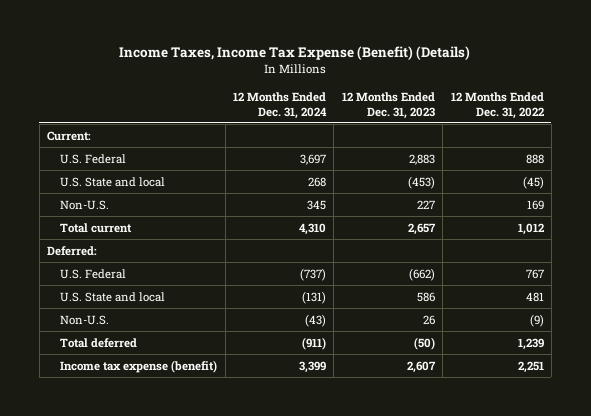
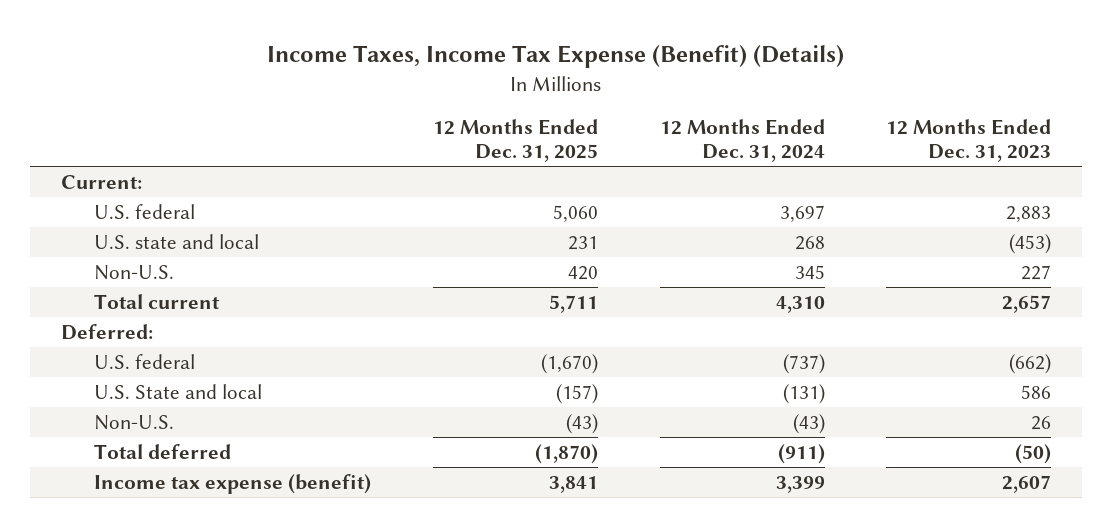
[450,91,544,119] 12 Months Ended Dec. 31, 2022 -> none
none -> [432,118,598,162] 12 Months Ended Dec. 31, 2025
[60,153,127,164] U.S. Federal -> [94,203,196,219] U.S. federal
[60,176,166,187] U.S. State and local -> [94,233,260,249] U.S. state and local
[60,268,127,279] U.S. Federal -> [94,353,196,369] U.S. federal

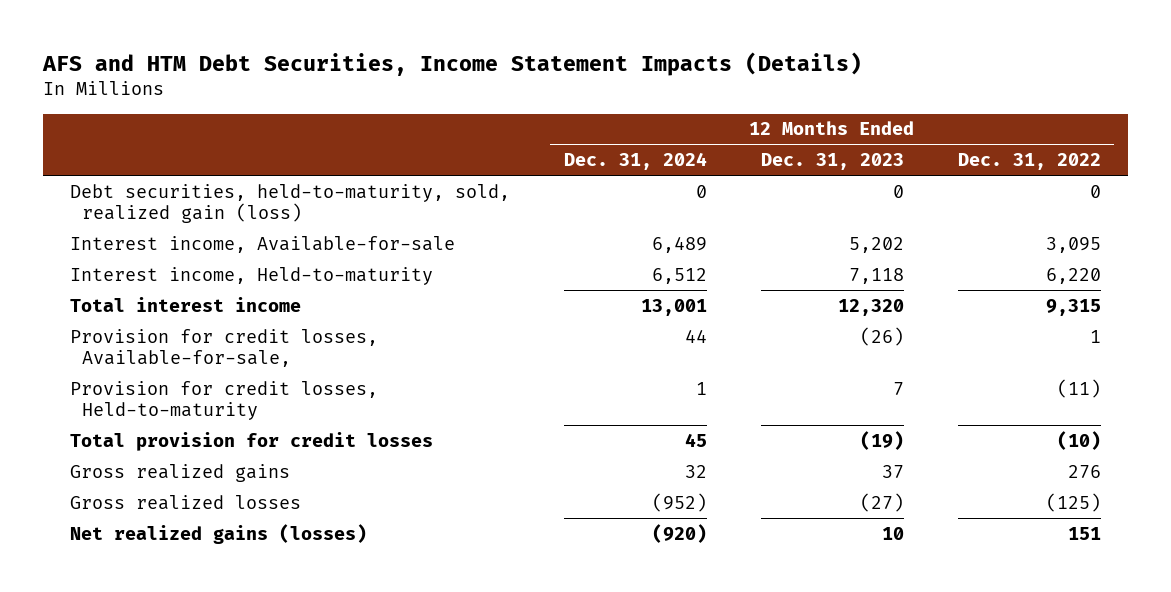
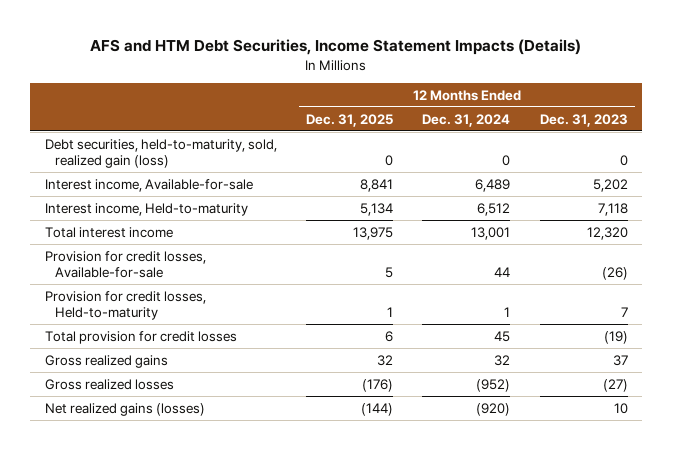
[957,153,1101,171] Dec. 31, 2022 -> none
none -> [306,113,394,127] Dec. 31, 2025
[69,328,378,368] Provision for credit losses, Available-for-sale, -> [44,250,206,278] Provision for credit losses, Available-for-sale

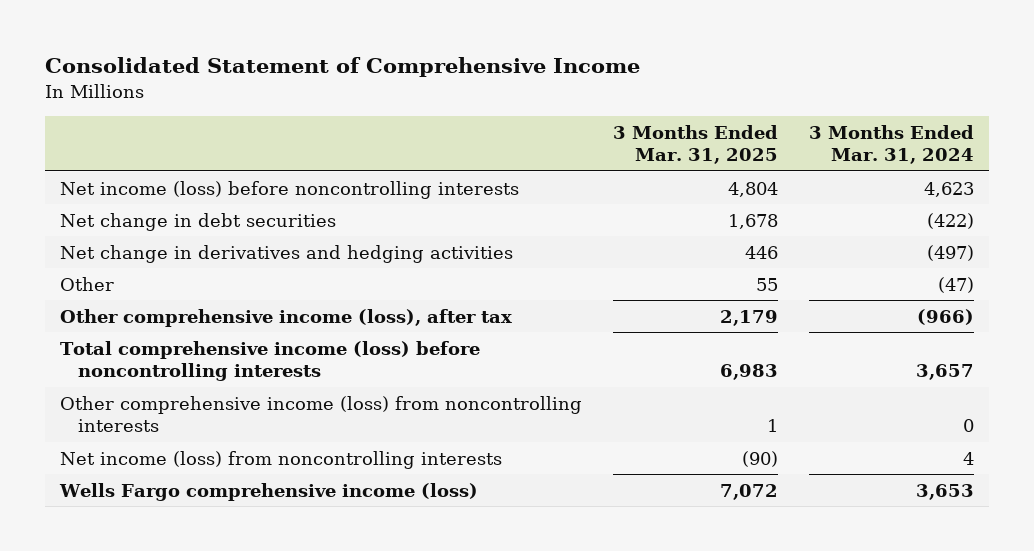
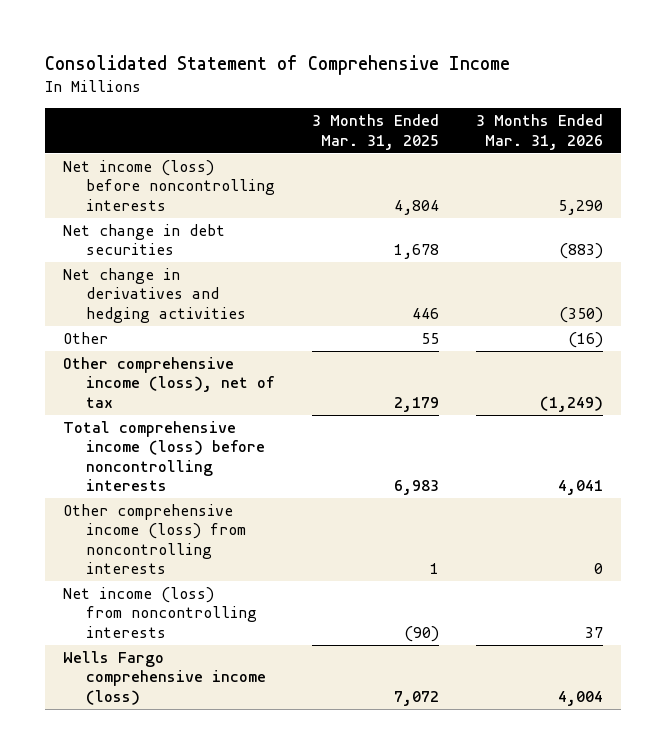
[808,124,974,165] 3 Months Ended Mar. 31, 2024 -> none
none -> [475,114,603,150] 3 Months Ended Mar. 31, 2026
[60,308,513,327] Other comprehensive income (loss), after tax -> [63,357,276,408] Other comprehensive income (loss), net of tax

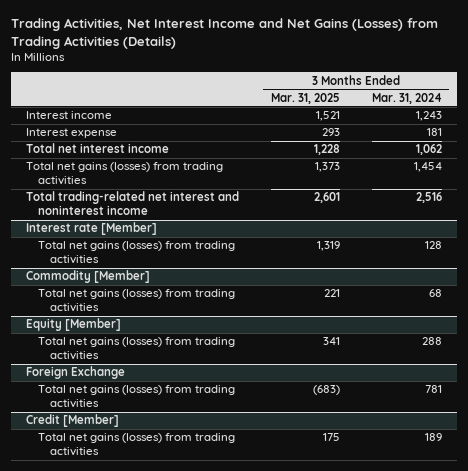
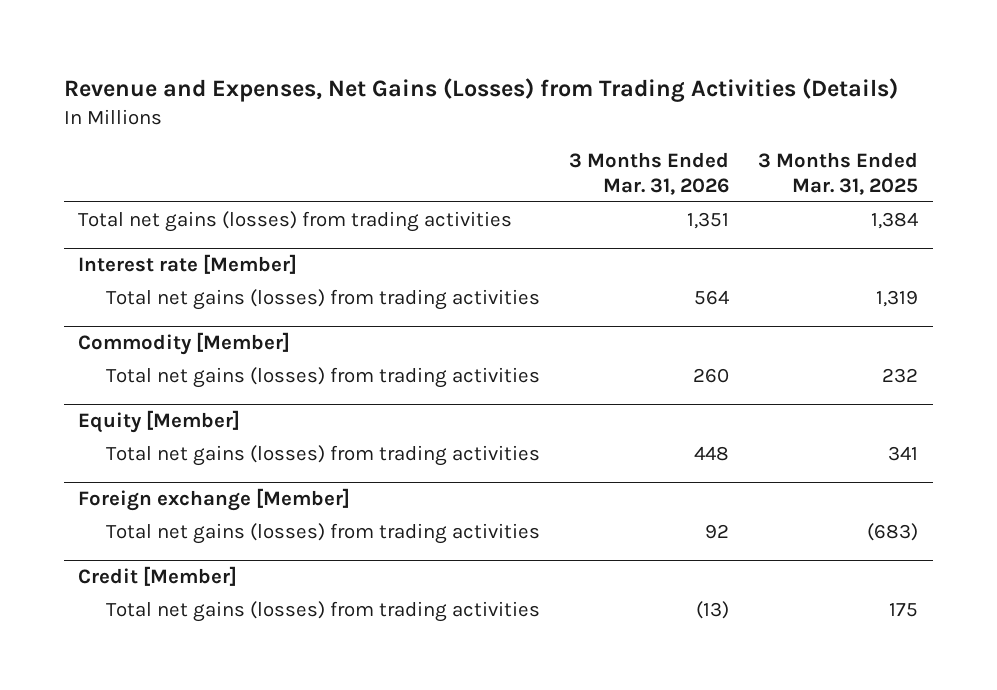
[10,18,438,49] Trading Activities, Net Interest Income and Net Gains (Losses) from Trading Activities (Details) -> [63,77,898,102] Revenue and Expenses, Net Gains (Losses) from Trading Activities (Details)
[371,92,442,104] Mar. 31, 2024 -> none
none -> [569,151,730,196] 3 Months Ended Mar. 31, 2026
[26,111,113,120] Interest income -> none
[26,128,118,139] Interest expense -> none
[26,143,170,154] Total net interest income -> none
[26,191,240,216] Total trading-related net interest and noninterest income -> none
[315,162,341,173] 1,373 -> [871,211,919,229] 1,384
[324,289,341,298] 221 -> [882,367,919,383] 232
[26,366,126,380] Foreign Exchange -> [78,488,351,512] Foreign exchange [Member]

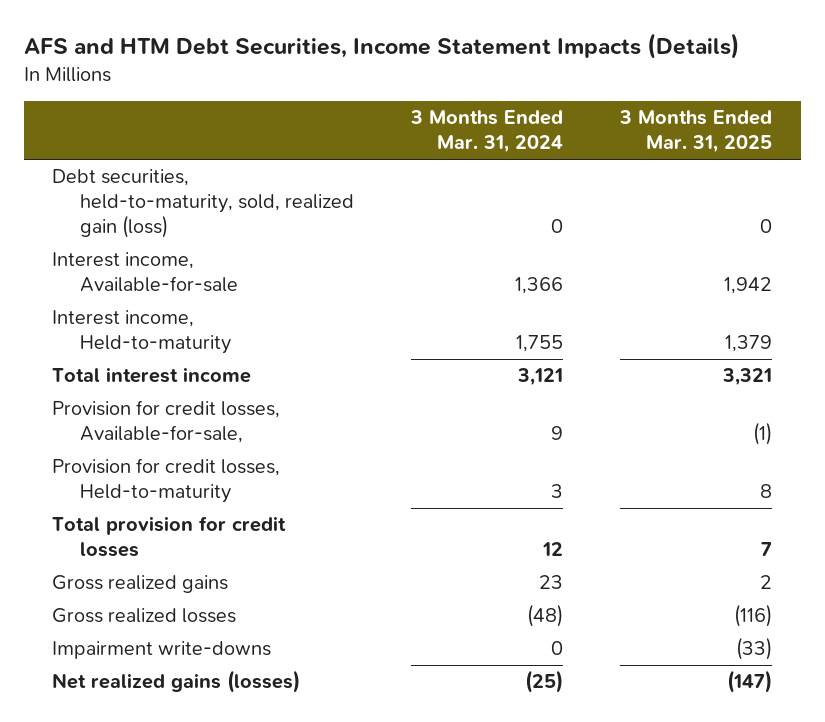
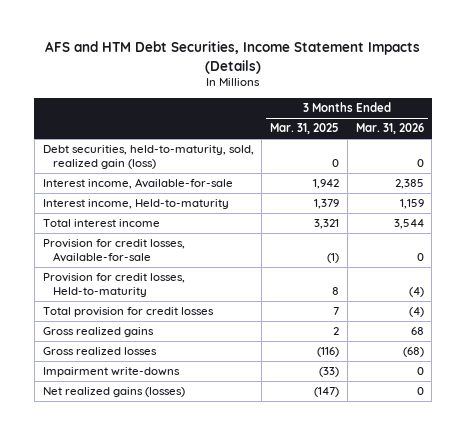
[410,110,564,154] 3 Months Ended Mar. 31, 2024 -> none
none -> [355,123,424,135] Mar. 31, 2026
[52,400,281,444] Provision for credit losses, Available-for-sale, -> [42,239,185,263] Provision for credit losses, Available-for-sale

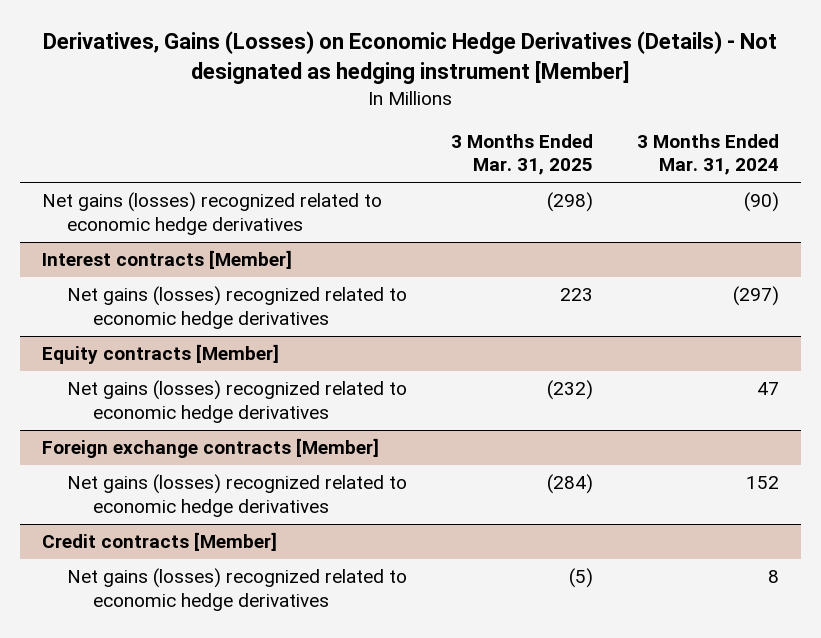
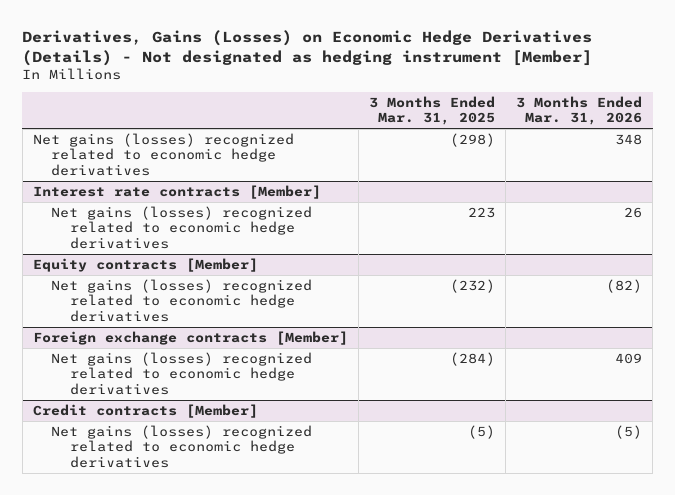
[636,133,779,176] 3 Months Ended Mar. 31, 2024 -> none
none -> [516,95,643,126] 3 Months Ended Mar. 31, 2026
[41,250,292,270] Interest contracts [Member] -> [32,185,321,200] Interest rate contracts [Member]

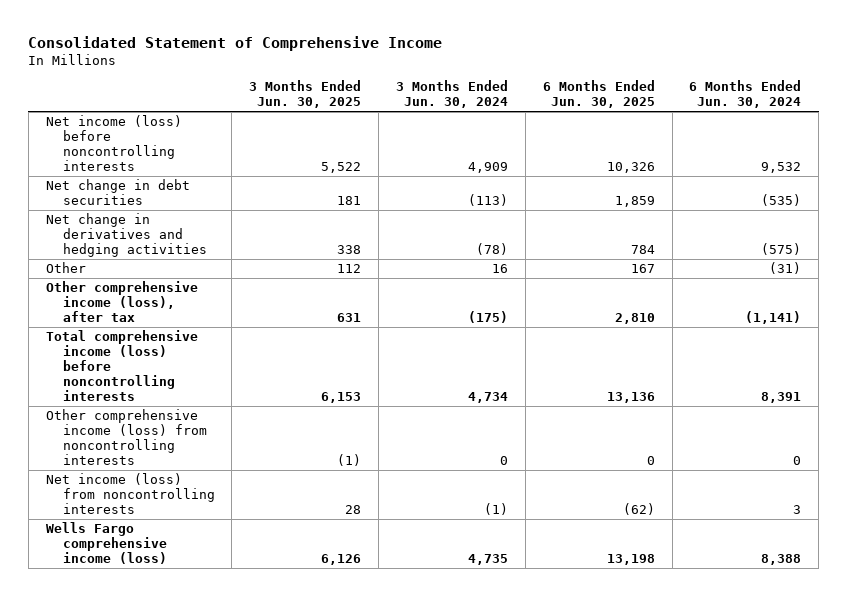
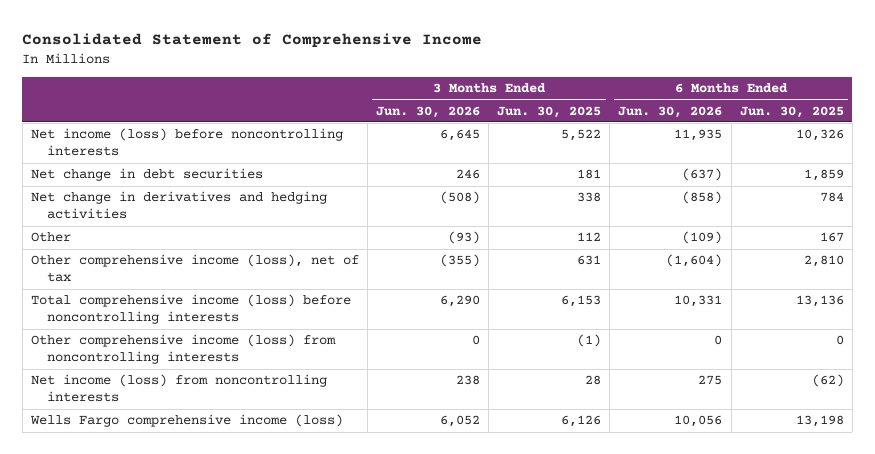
[395,80,508,109] 3 Months Ended Jun. 30, 2024 -> none
[689,80,802,109] 6 Months Ended Jun. 30, 2024 -> none
none -> [376,105,481,118] Jun. 30, 2026
none -> [618,105,723,118] Jun. 30, 2026
[45,281,198,323] Other comprehensive income (loss), after tax -> [30,254,359,283] Other comprehensive income (loss), net of tax

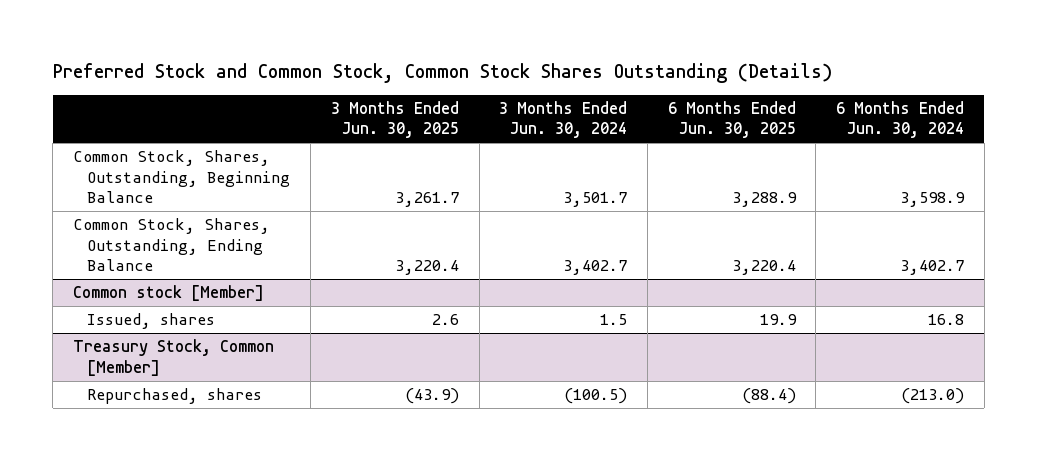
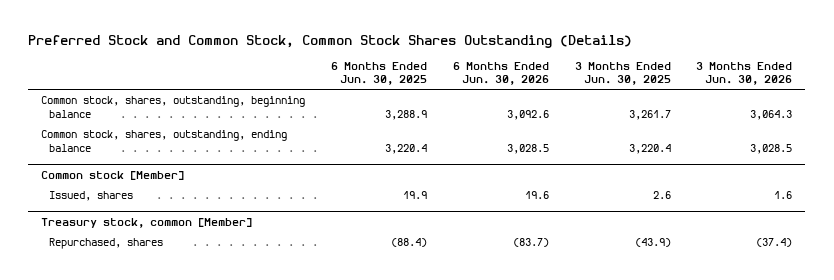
[499,100,628,139] 3 Months Ended Jun. 30, 2024 -> none
[836,100,965,139] 6 Months Ended Jun. 30, 2024 -> none
none -> [452,61,549,86] 6 Months Ended Jun. 30, 2026
none -> [696,61,793,86] 3 Months Ended Jun. 30, 2026
[73,150,291,203] Common Stock, Shares, Outstanding, Beginning Balance -> [41,96,306,118] Common stock, shares, outstanding, beginning balance
[73,218,271,271] Common Stock, Shares, Outstanding, Ending Balance -> [41,130,288,152] Common stock, shares, outstanding, ending balance
[73,339,275,376] Treasury Stock, Common [Member] -> [41,218,253,229] Treasury stock, common [Member]

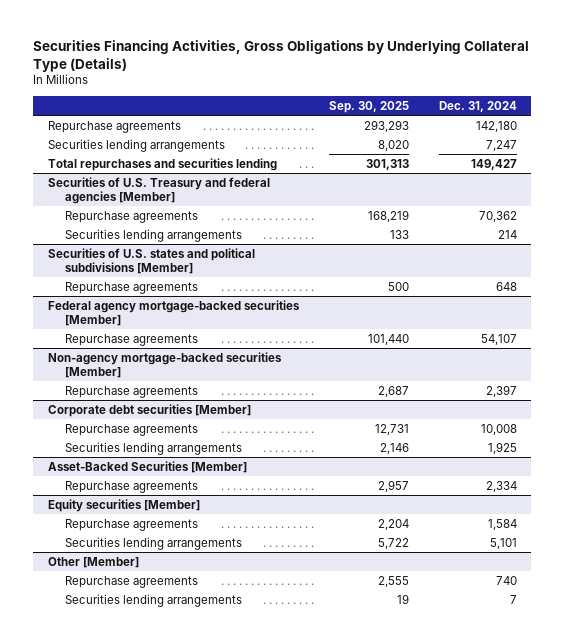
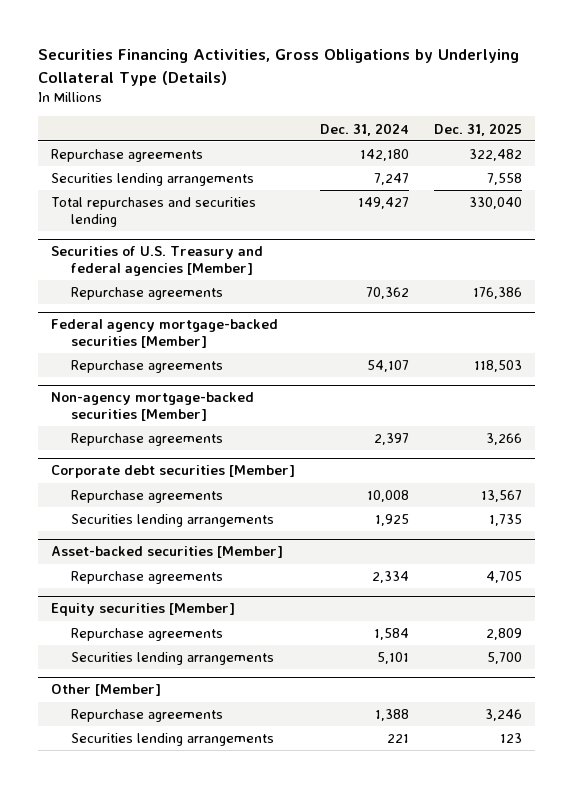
[328,100,409,113] Sep. 30, 2025 -> none
none -> [434,122,523,136] Dec. 31, 2025
[65,228,243,242] Securities lending arrangements -> none
[47,247,255,274] Securities of U.S. states and political subdivisions [Member] -> none
[65,281,199,294] Repurchase agreements -> none
[47,460,247,473] Asset-Backed Securities [Member] -> [50,546,283,559] Asset-backed securities [Member]
[495,575,517,585] 740 -> [375,709,410,722] 1,388
[509,594,517,604] 7 -> [387,734,410,744] 221

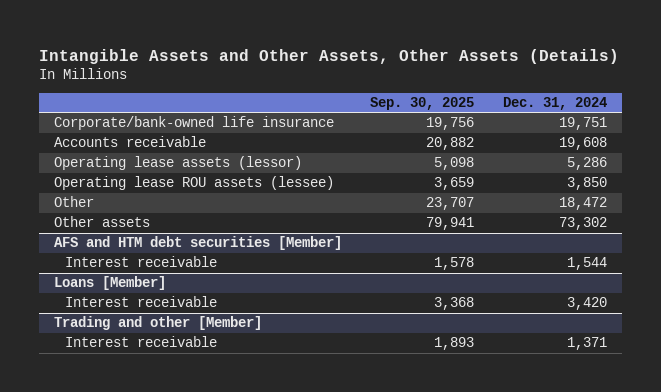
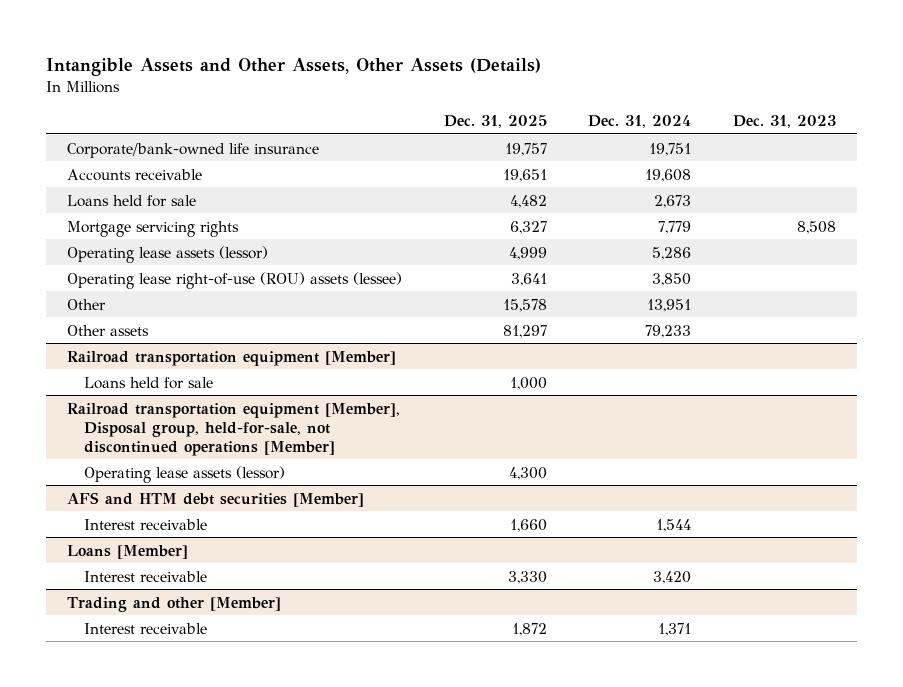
[370,97,475,111] Sep. 30, 2025 -> none
none -> [443,114,547,128] Dec. 31, 2025
none -> [732,114,836,128] Dec. 31, 2023
none -> [67,194,197,207] Loans held for sale
none -> [67,220,240,237] Mortgage servicing rights
[53,176,334,191] Operating lease ROU assets (lessee) -> [67,271,403,289] Operating lease right-of-use (ROU) assets (lessee)
[559,197,608,211] 18,472 -> [647,298,692,312] 13,951
[559,217,608,231] 73,302 -> [645,324,692,338] 79,233
none -> [67,350,397,366] Railroad transportation equipment [Member]
none -> [84,376,214,389] Loans held for sale
none -> [67,402,401,456] Railroad transportation equipment [Member], Disposal group, held-for-sale, not discontinued operations [Member]
none -> [84,465,286,483] Operating lease assets (lessor)

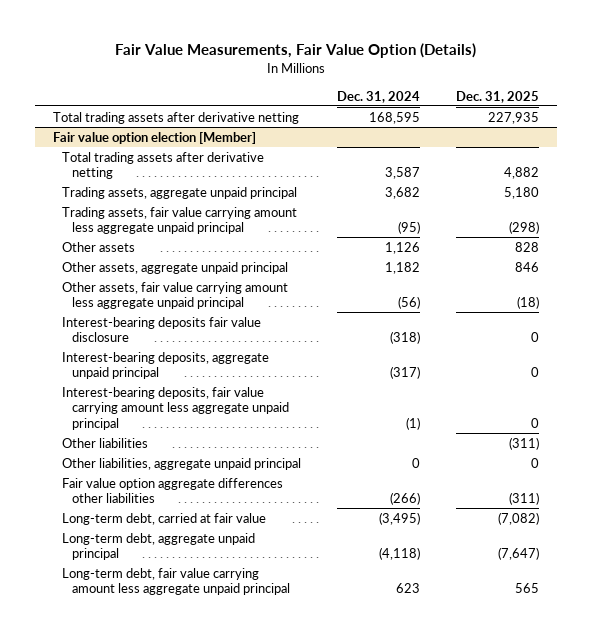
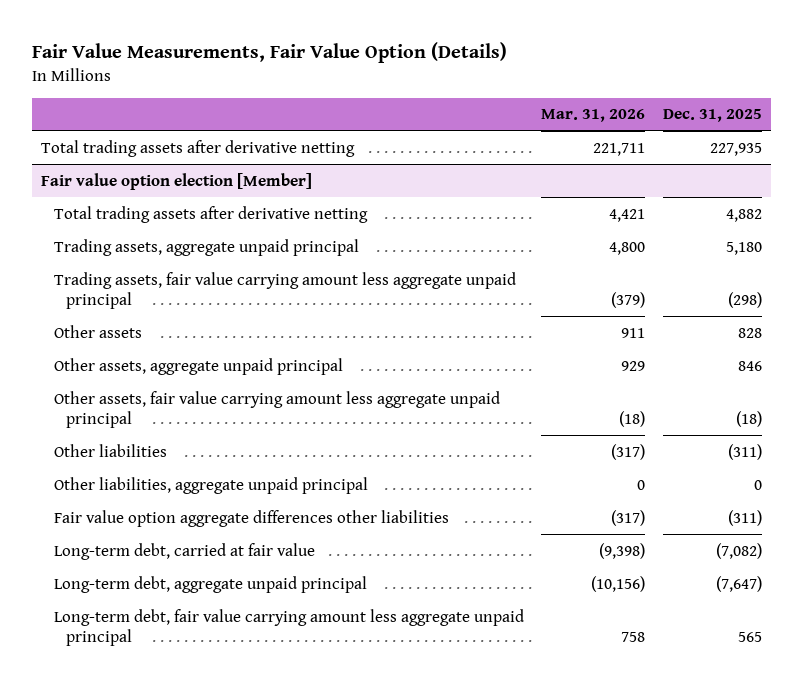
[337,90,421,103] Dec. 31, 2024 -> none
none -> [541,109,646,123] Mar. 31, 2026
[62,316,262,343] Interest-bearing deposits fair value disclosure -> none
[62,351,270,380] Interest-bearing deposits, aggregate unpaid principal -> none
[62,386,289,430] Interest-bearing deposits, fair value carrying amount less aggregate unpaid principal -> none

